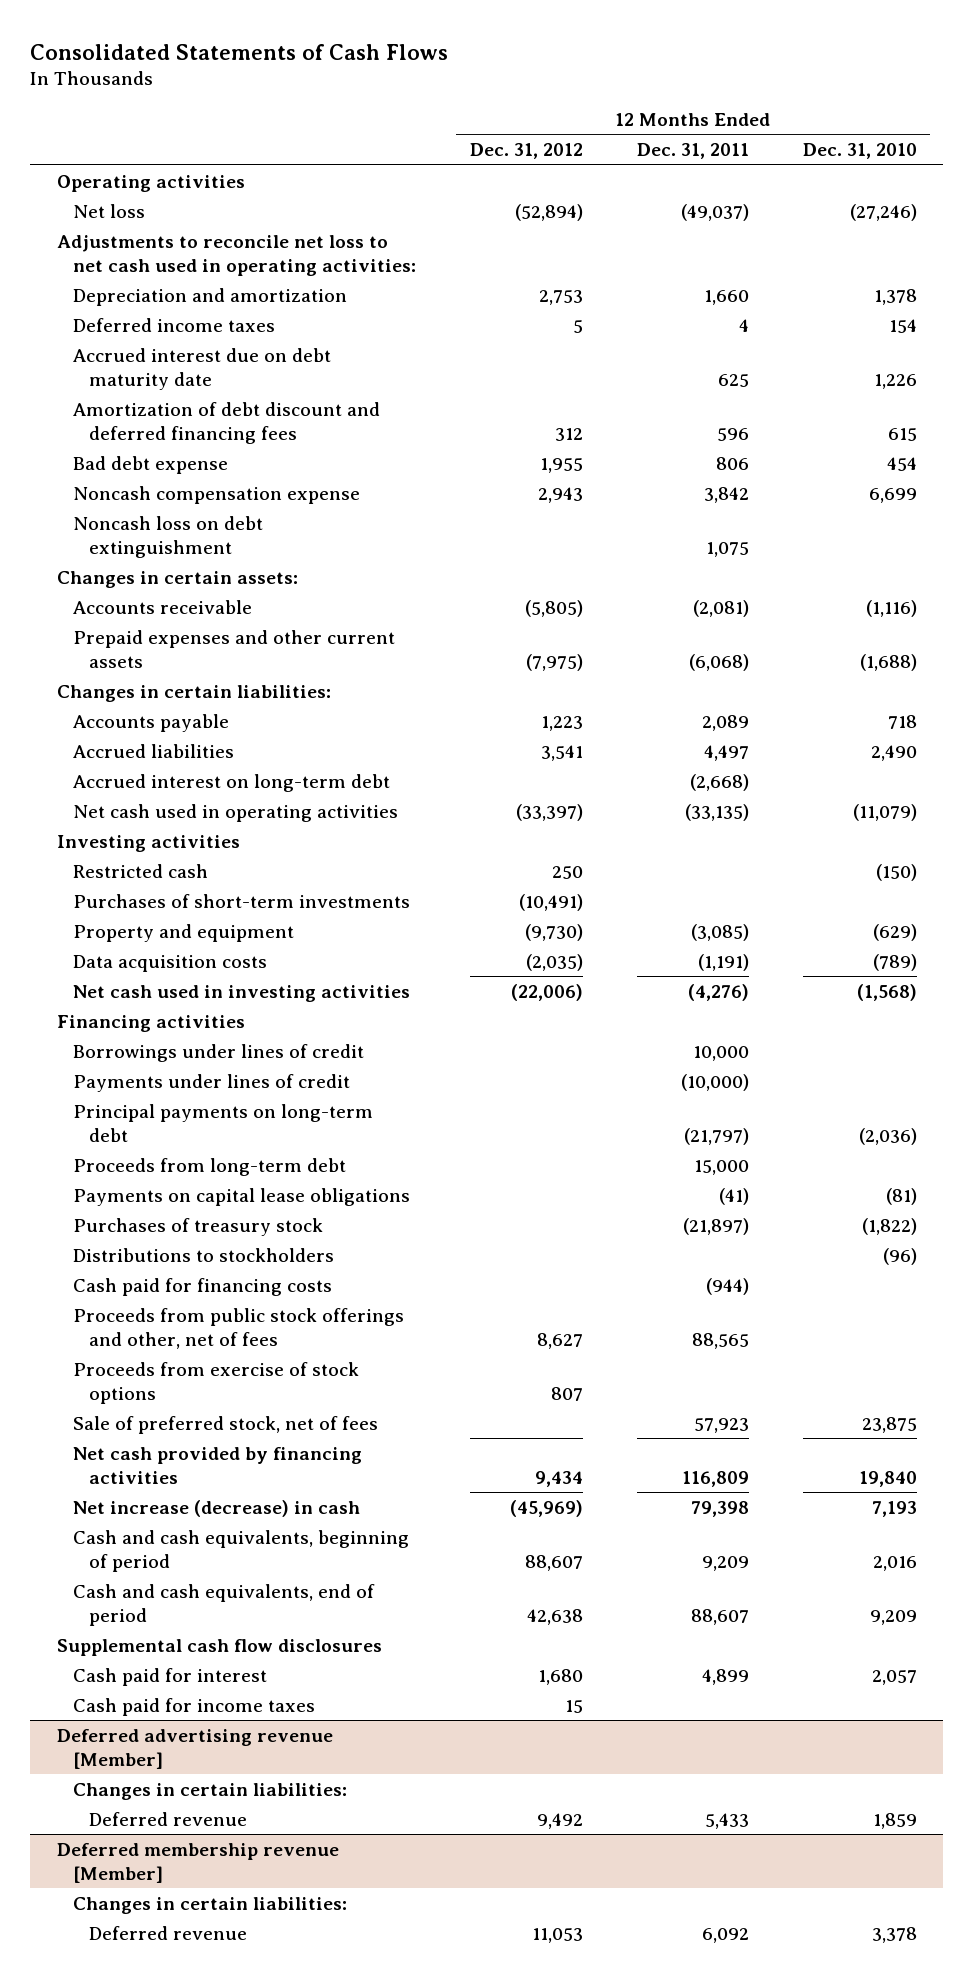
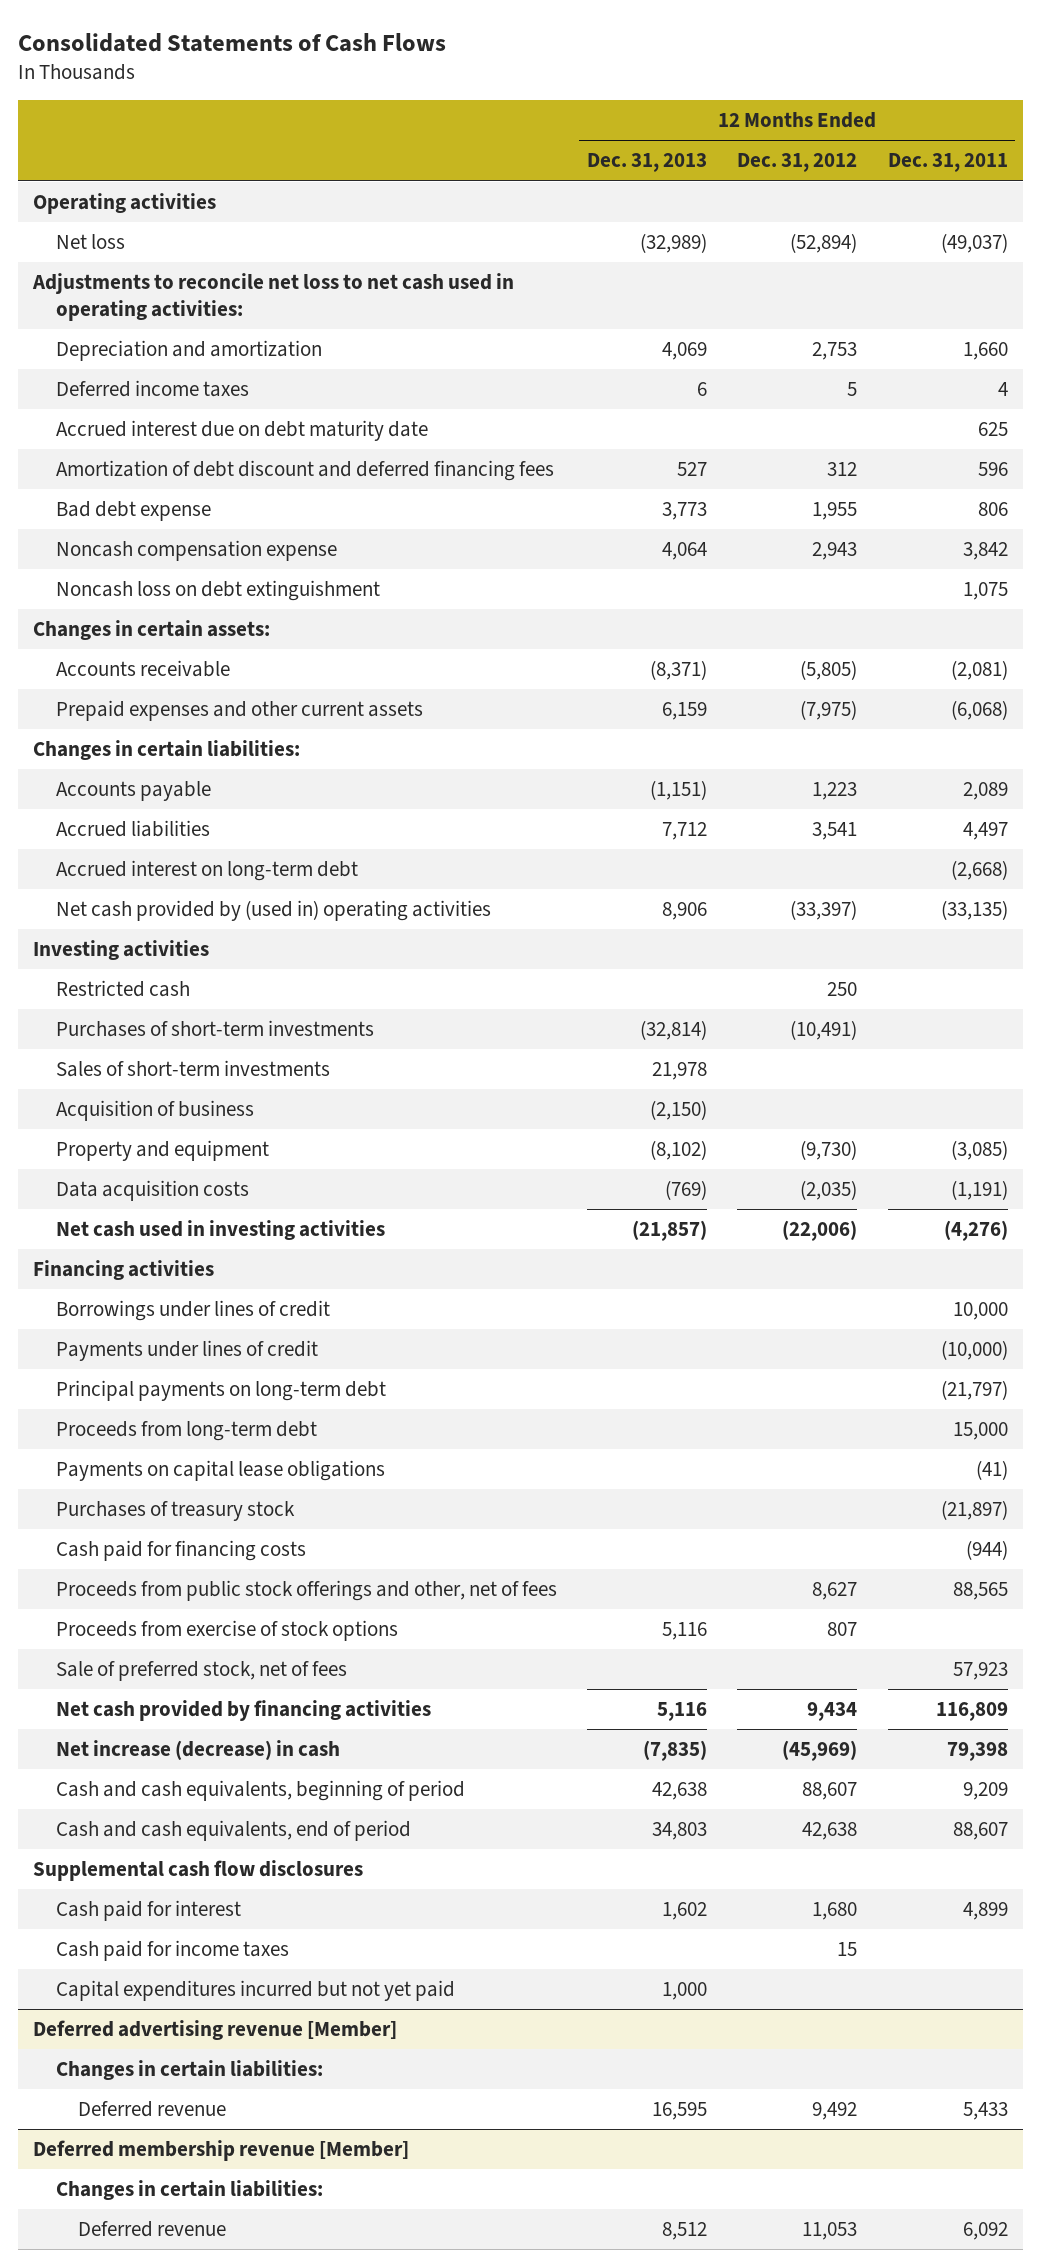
[802,143,917,160] Dec. 31, 2010 -> none
none -> [587,153,708,173] Dec. 31, 2013
[72,803,398,822] Net cash used in operating activities -> [55,900,491,922] Net cash provided by (used in) operating activities
none -> [55,1060,330,1078] Sales of short-term investments
none -> [55,1100,254,1122] Acquisition of business
[72,1247,334,1262] Distributions to stockholders -> none
none -> [55,1980,455,2002] Capital expenditures incurred but not yet paid

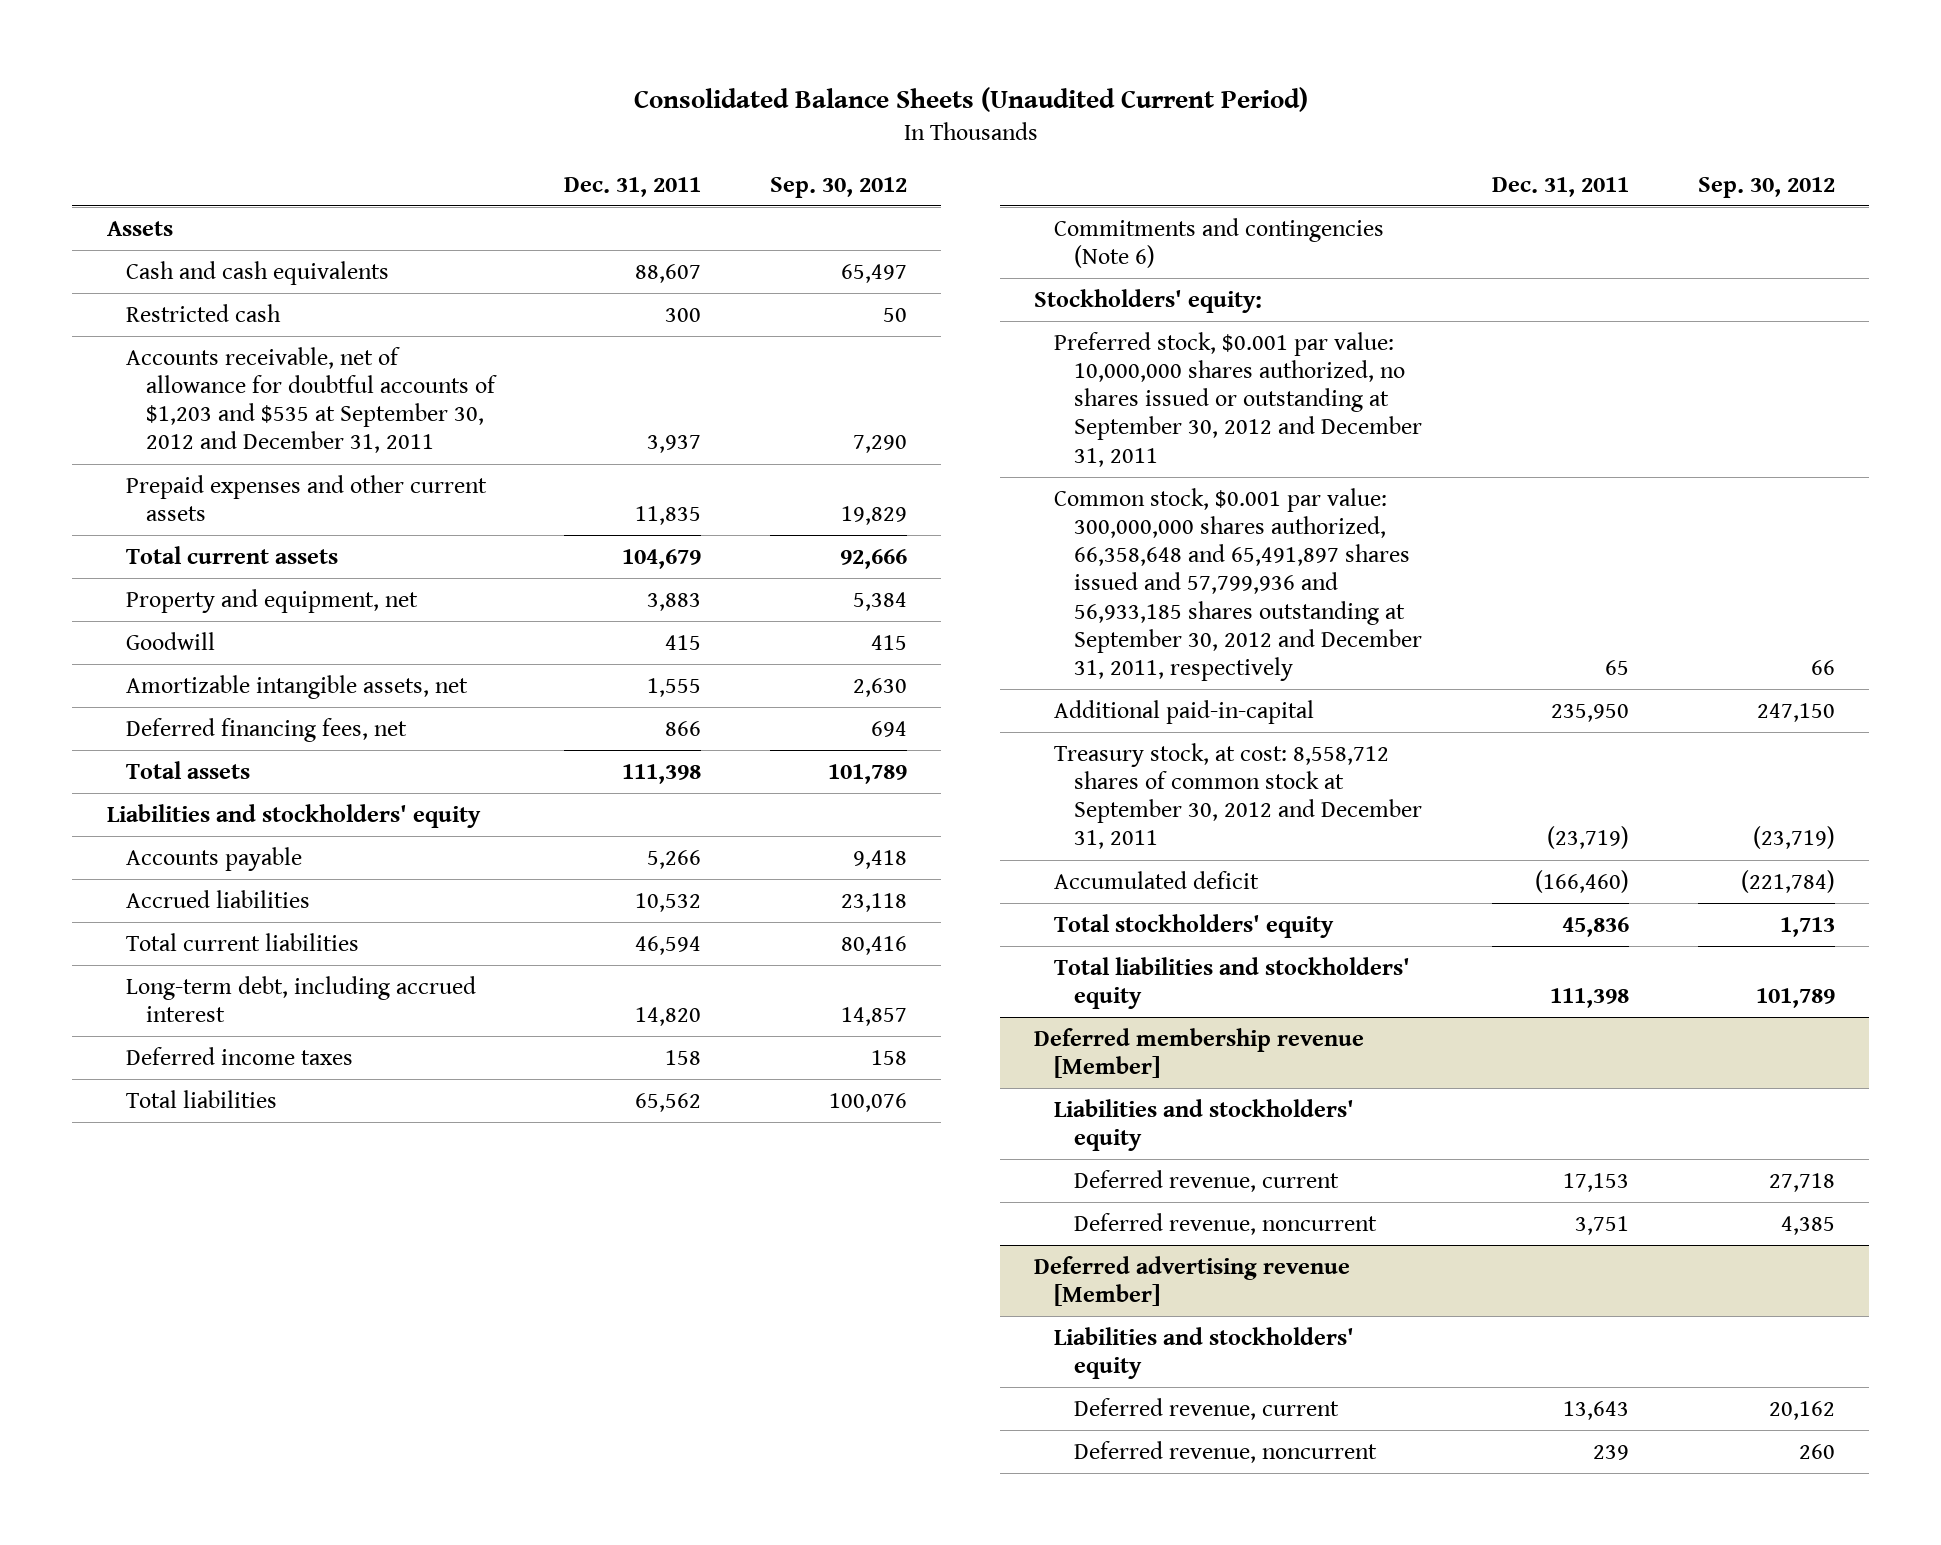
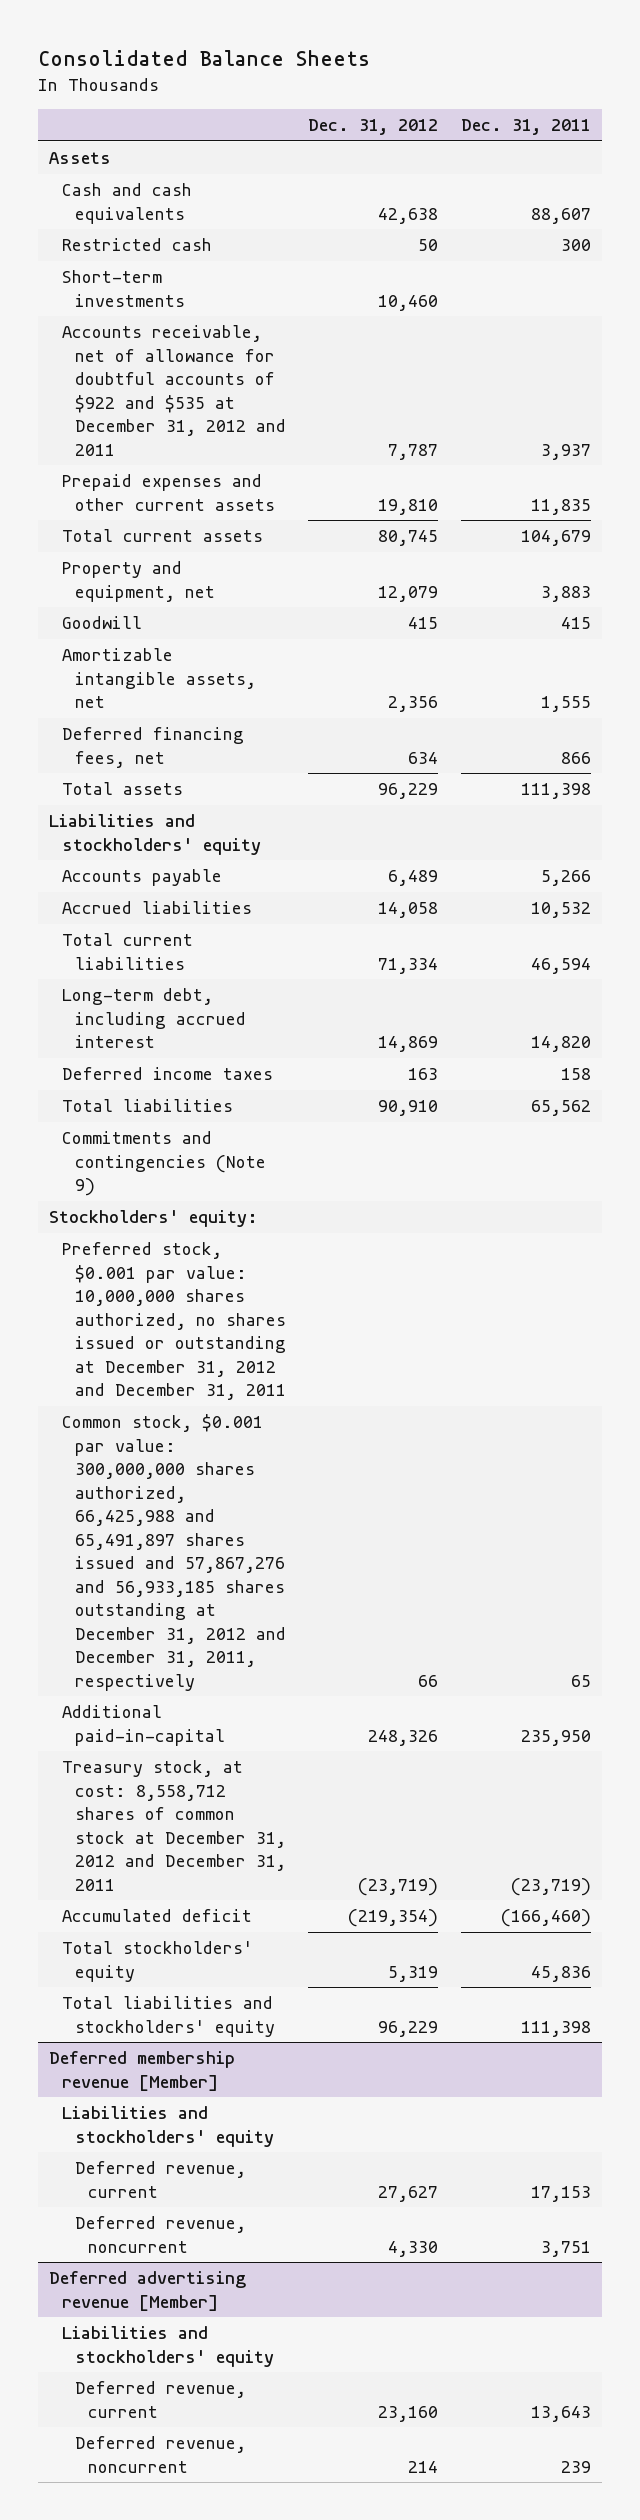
[633,87,1308,113] Consolidated Balance Sheets (Unaudited Current Period) -> [37,50,370,67] Consolidated Balance Sheets
[769,176,907,198] Sep. 30, 2012 -> none
none -> [308,119,439,136] Dec. 31, 2012
none -> [61,270,185,307] Short-term investments
[126,346,498,454] Accounts receivable, net of allowance for doubtful accounts of $1,203 and $535 at September 30, 2012 and December 31, 2011 -> [61,325,286,456] Accounts receivable, net of allowance for doubtful accounts of $922 and $535 at December 31, 2012 and 2011
[1054,217,1385,268] Commitments and contingencies (Note 6) -> [61,1131,266,1197] Commitments and contingencies (Note 9)
[1054,331,1422,467] Preferred stock, $0.001 par value: 10,000,000 shares authorized, no shares issued or outstanding at September 30, 2012 and December 31, 2011 -> [61,1242,286,1401] Preferred stock, $0.001 par value: 10,000,000 shares authorized, no shares issued or outstanding at December 31, 2012 and December 31, 2011
[1054,487,1422,682] Common stock, $0.001 par value: 300,000,000 shares authorized, 66,358,648 and 65,491,897 shares issued and 57,799,936 and 56,933,185 shares outstanding at September 30, 2012 and December 31, 2011, respectively -> [61,1414,286,1691] Common stock, $0.001 par value: 300,000,000 shares authorized, 66,425,988 and 65,491,897 shares issued and 57,867,276 and 56,933,185 shares outstanding at December 31, 2012 and December 31, 2011, respectively
[1054,742,1422,850] Treasury stock, at cost: 8,558,712 shares of common stock at September 30, 2012 and December 31, 2011 -> [61,1760,286,1891] Treasury stock, at cost: 8,558,712 shares of common stock at December 31, 2012 and December 31, 2011

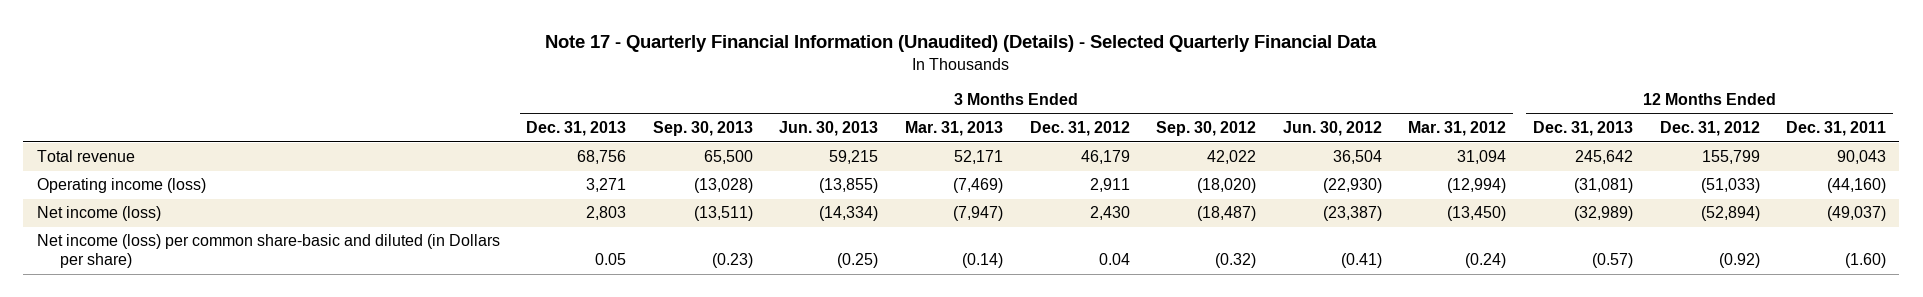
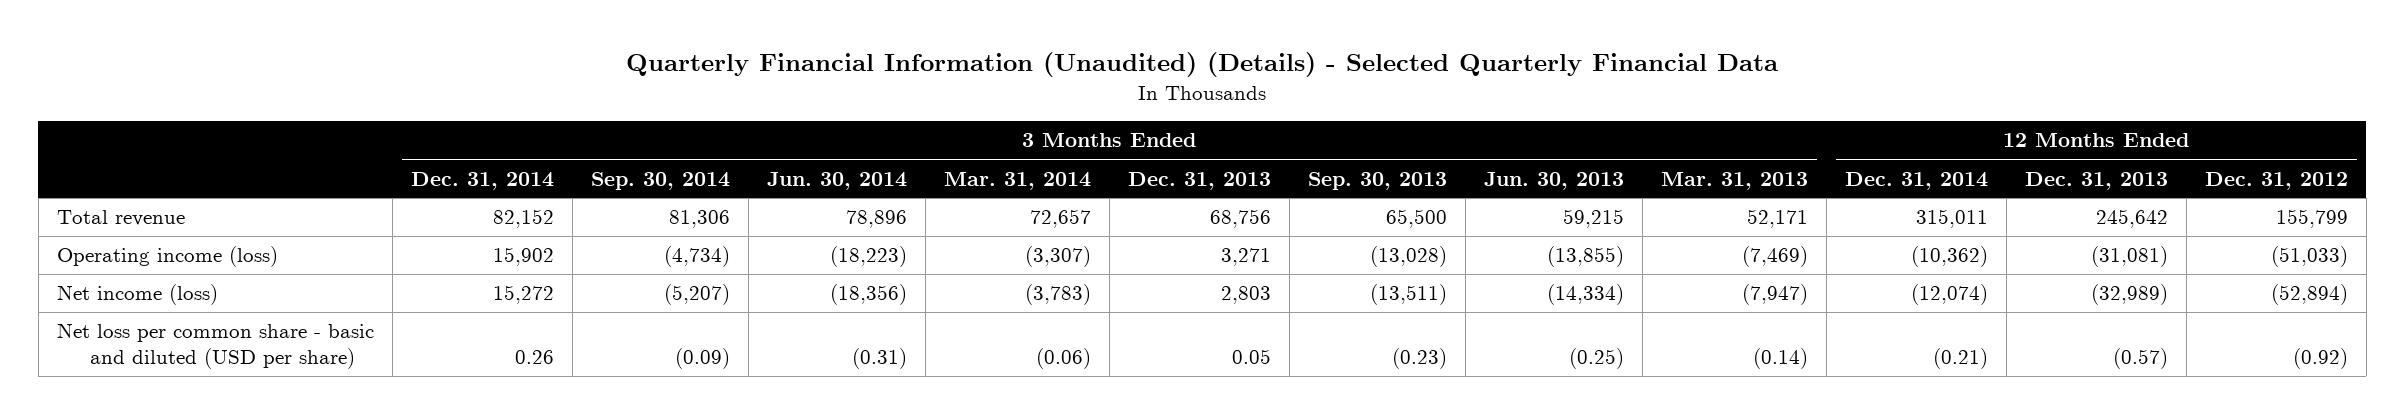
[545,35,1378,53] Note 17 - Quarterly Financial Information (Unaudited) (Details) - Selected Quarterly Financial Data -> [626,52,1779,78] Quarterly Financial Information (Unaudited) (Details) - Selected Quarterly Financial Data
[1029,121,1130,137] Dec. 31, 2012 -> none
[1156,121,1257,137] Sep. 30, 2012 -> none
[1282,121,1382,137] Jun. 30, 2012 -> none
[1408,121,1507,137] Mar. 31, 2012 -> none
[1786,121,1887,137] Dec. 31, 2011 -> none
none -> [410,171,554,190] Dec. 31, 2014
none -> [590,171,730,190] Sep. 30, 2014
none -> [766,171,907,190] Jun. 30, 2014
none -> [943,171,1091,190] Mar. 31, 2014
none -> [1844,171,1988,190] Dec. 31, 2014
[36,234,500,269] Net income (loss) per common share-basic and diluted (in Dollars per share) -> [56,323,374,370] Net loss per common share - basic and diluted (USD per share)

